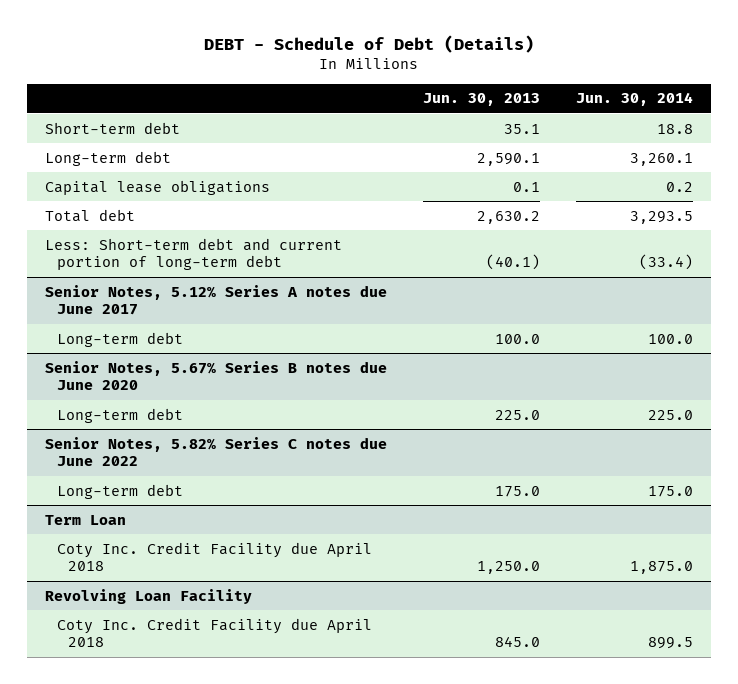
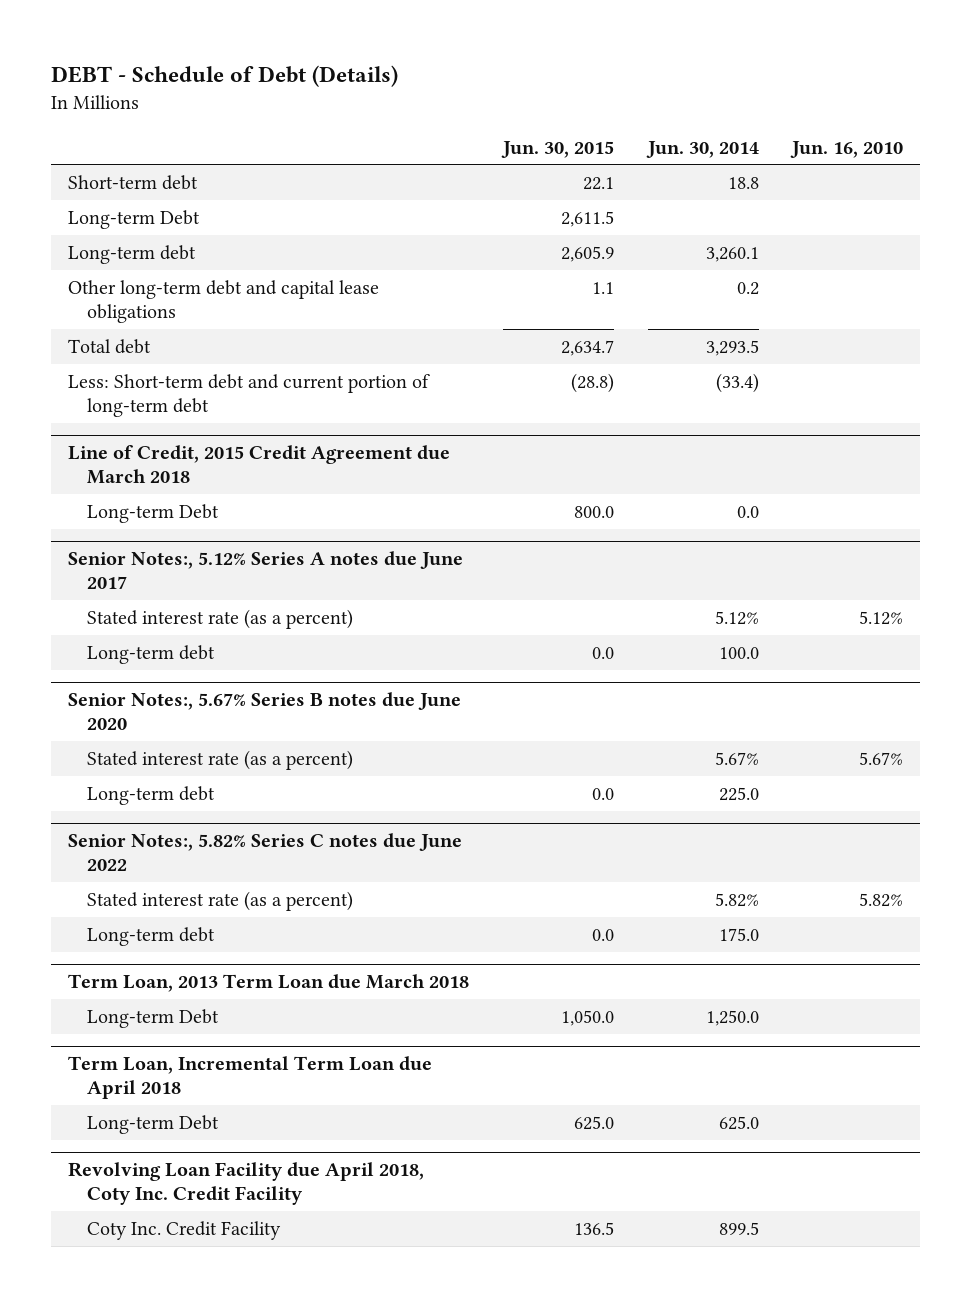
[422,93,540,107] Jun. 30, 2013 -> none
none -> [500,140,614,158] Jun. 30, 2015
none -> [790,140,904,158] Jun. 16, 2010
none -> [67,209,200,229] Long-term Debt
[45,179,271,195] Capital lease obligations -> [67,279,379,324] Other long-term debt and capital lease obligations
none -> [67,445,450,485] Line of Credit, 2015 Credit Agreement due March 2018
none -> [86,503,219,523] Long-term Debt
[45,284,388,316] Senior Notes, 5.12% Series A notes due June 2017 -> [67,551,463,590] Senior Notes:, 5.12% Series A notes due June 2017
none -> [86,608,353,629] Stated interest rate (as a percent)
[45,360,388,391] Senior Notes, 5.67% Series B notes due June 2020 -> [67,692,461,731] Senior Notes:, 5.67% Series B notes due June 2020
none -> [86,749,353,770] Stated interest rate (as a percent)
[45,436,388,467] Senior Notes, 5.82% Series C notes due June 2022 -> [67,833,462,872] Senior Notes:, 5.82% Series C notes due June 2022
none -> [86,890,353,911] Stated interest rate (as a percent)
[45,514,127,525] Term Loan -> none
[56,541,372,572] Coty Inc. Credit Facility due April 2018 -> none
[45,588,253,604] Revolving Loan Facility -> none
none -> [67,974,469,993] Term Loan, 2013 Term Loan due March 2018
none -> [86,1008,219,1028] Long-term Debt
none -> [67,1056,432,1100] Term Loan, Incremental Term Loan due April 2018
none -> [86,1114,219,1134] Long-term Debt
none -> [67,1162,424,1206] Revolving Loan Facility due April 2018, Coty Inc. Credit Facility
[56,617,372,648] Coty Inc. Credit Facility due April 2018 -> [86,1220,281,1240] Coty Inc. Credit Facility

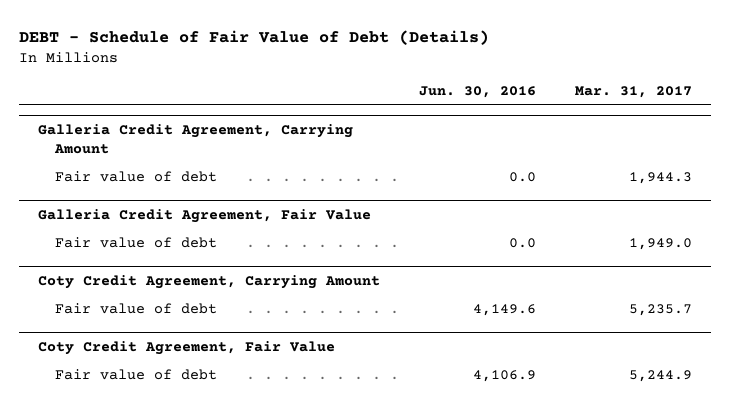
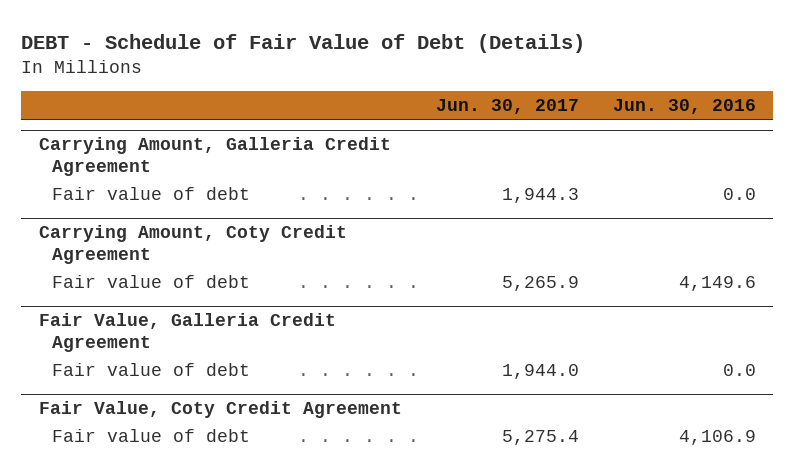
[574,86,692,99] Mar. 31, 2017 -> none
none -> [435,99,579,115] Jun. 30, 2017
[54,171,217,183] Fair value of debt -> none
[37,208,371,223] Galleria Credit Agreement, Fair Value -> none
[37,123,353,155] Galleria Credit Agreement, Carrying Amount -> [38,137,391,176] Carrying Amount, Galleria Credit Agreement
[37,274,380,289] Coty Credit Agreement, Carrying Amount -> [38,225,347,264] Carrying Amount, Coty Credit Agreement
none -> [38,313,336,352] Fair Value, Galleria Credit Agreement
none -> [51,362,250,376] Fair value of debt
[37,340,335,355] Coty Credit Agreement, Fair Value -> [38,401,402,419] Fair Value, Coty Credit Agreement

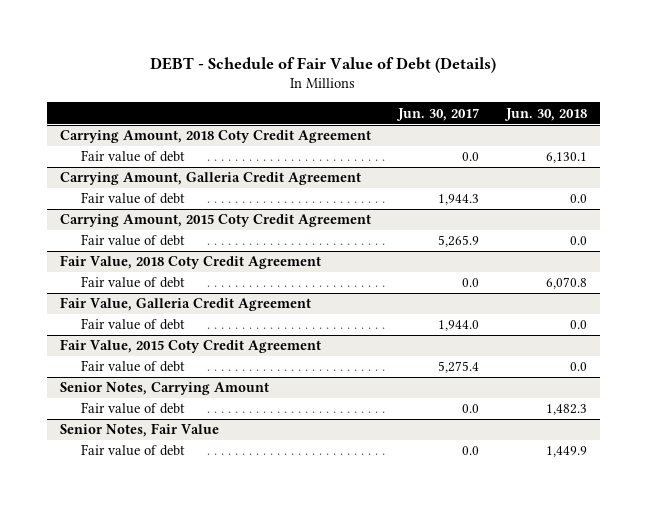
[613,99,757,115] Jun. 30, 2016 -> none
none -> [503,107,587,121] Jun. 30, 2018
none -> [60,130,372,144] Carrying Amount, 2018 Coty Credit Agreement
none -> [80,150,185,163] Fair value of debt
[38,225,347,264] Carrying Amount, Coty Credit Agreement -> [60,214,372,228] Carrying Amount, 2015 Coty Credit Agreement
none -> [60,255,322,270] Fair Value, 2018 Coty Credit Agreement
none -> [80,276,185,289] Fair value of debt
[38,401,402,419] Fair Value, Coty Credit Agreement -> [60,339,322,354] Fair Value, 2015 Coty Credit Agreement
none -> [60,382,270,396] Senior Notes, Carrying Amount
none -> [80,402,185,415] Fair value of debt
none -> [60,423,220,438] Senior Notes, Fair Value
none -> [80,444,185,457] Fair value of debt

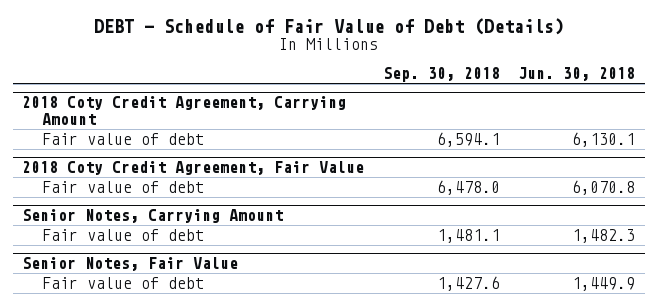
[395,107,479,121] Jun. 30, 2017 -> none
none -> [382,67,500,83] Sep. 30, 2018
[60,130,372,144] Carrying Amount, 2018 Coty Credit Agreement -> [22,96,347,125] 2018 Coty Credit Agreement, Carrying Amount
[60,172,362,186] Carrying Amount, Galleria Credit Agreement -> none
[80,192,185,205] Fair value of debt -> none
[60,214,372,228] Carrying Amount, 2015 Coty Credit Agreement -> none
[80,234,185,247] Fair value of debt -> none
[60,255,322,270] Fair Value, 2018 Coty Credit Agreement -> [22,161,365,176] 2018 Coty Credit Agreement, Fair Value
[60,297,312,312] Fair Value, Galleria Credit Agreement -> none
[80,318,185,331] Fair value of debt -> none
[60,339,322,354] Fair Value, 2015 Coty Credit Agreement -> none
[80,360,185,373] Fair value of debt -> none

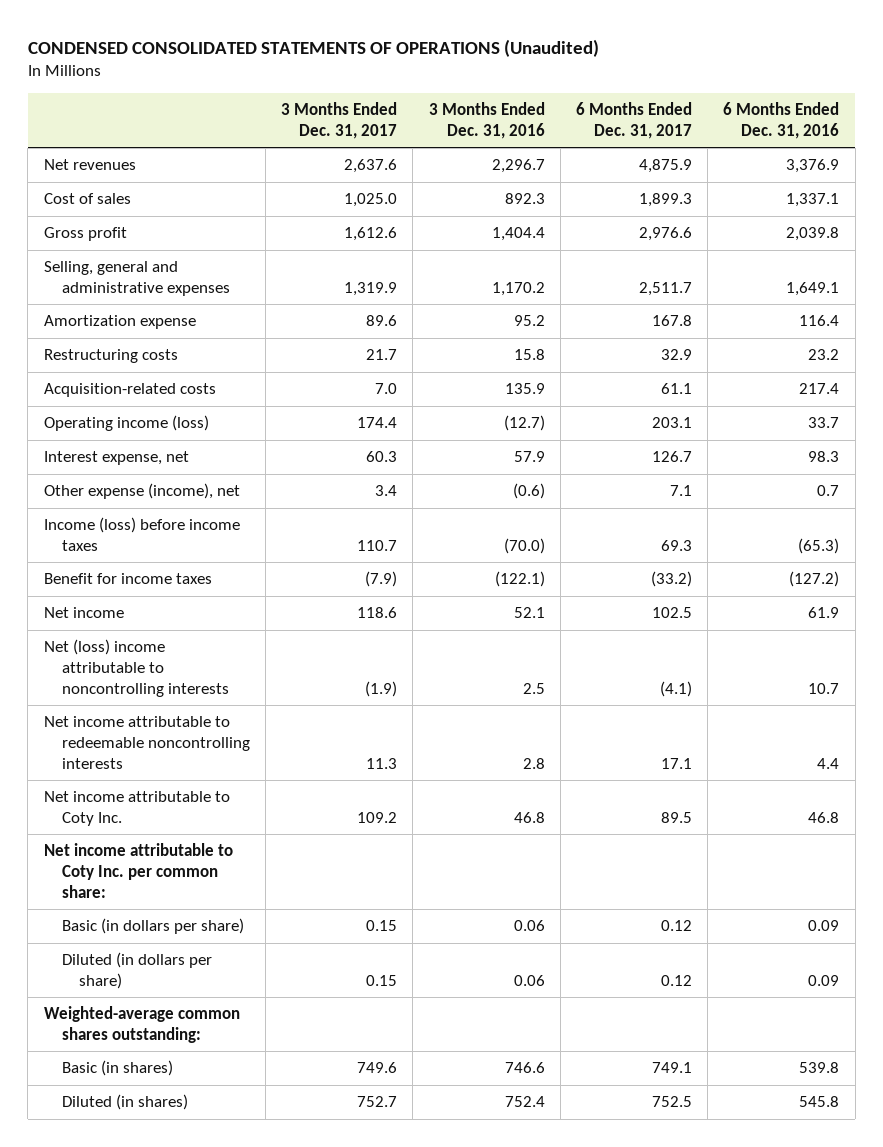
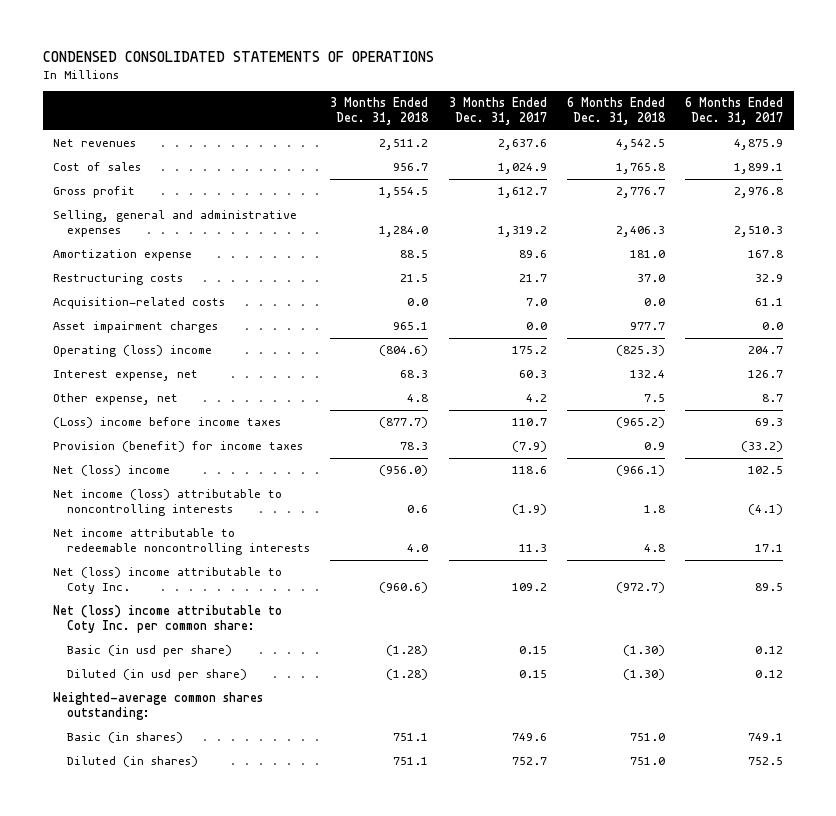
[27,38,599,57] CONDENSED CONSOLIDATED STATEMENTS OF OPERATIONS (Unaudited) -> [42,50,434,62] CONDENSED CONSOLIDATED STATEMENTS OF OPERATIONS
[428,102,545,139] 3 Months Ended Dec. 31, 2016 -> none
[723,102,840,139] 6 Months Ended Dec. 31, 2016 -> none
none -> [330,97,430,125] 3 Months Ended Dec. 31, 2018
none -> [566,97,666,125] 6 Months Ended Dec. 31, 2018
[344,193,398,208] 1,025.0 -> [497,163,547,175] 1,024.9
[639,193,693,208] 1,899.3 -> [734,163,784,175] 1,899.1
[344,227,398,242] 1,612.6 -> [497,187,547,199] 1,612.7
[639,227,693,242] 2,976.6 -> [734,187,784,199] 2,976.8
[344,281,398,296] 1,319.9 -> [497,225,547,237] 1,319.2
[639,281,693,296] 2,511.7 -> [734,225,784,237] 2,510.3
none -> [52,321,218,334] Asset impairment charges
[43,415,209,432] Operating income (loss) -> [52,345,212,358] Operating (loss) income
[357,417,398,429] 174.4 -> [511,346,547,355] 175.2
[652,417,693,429] 203.1 -> [748,346,784,355] 204.7
[43,483,240,500] Other expense (income), net -> [52,393,178,406] Other expense, net
[375,485,398,497] 3.4 -> [525,394,547,403] 4.2
[670,485,693,497] 7.1 -> [762,394,784,403] 8.7
[43,517,240,551] Income (loss) before income taxes -> [52,417,281,429] (Loss) income before income taxes
[43,573,212,585] Benefit for income taxes -> [52,441,303,453] Provision (benefit) for income taxes
[43,607,124,619] Net income -> [52,465,170,477] Net (loss) income
[43,639,229,697] Net (loss) income attributable to noncontrolling interests -> [52,489,282,516] Net income (loss) attributable to noncontrolling interests
[43,791,230,826] Net income attributable to Coty Inc. -> [52,567,282,594] Net (loss) income attributable to Coty Inc.
[43,843,233,898] Net income attributable to Coty Inc. per common share: -> [52,605,282,633] Net (loss) income attributable to Coty Inc. per common share:
[61,918,244,935] Basic (in dollars per share) -> [66,645,232,658] Basic (in usd per share)
[61,952,212,989] Diluted (in dollars per share) -> [66,669,247,682] Diluted (in usd per share)

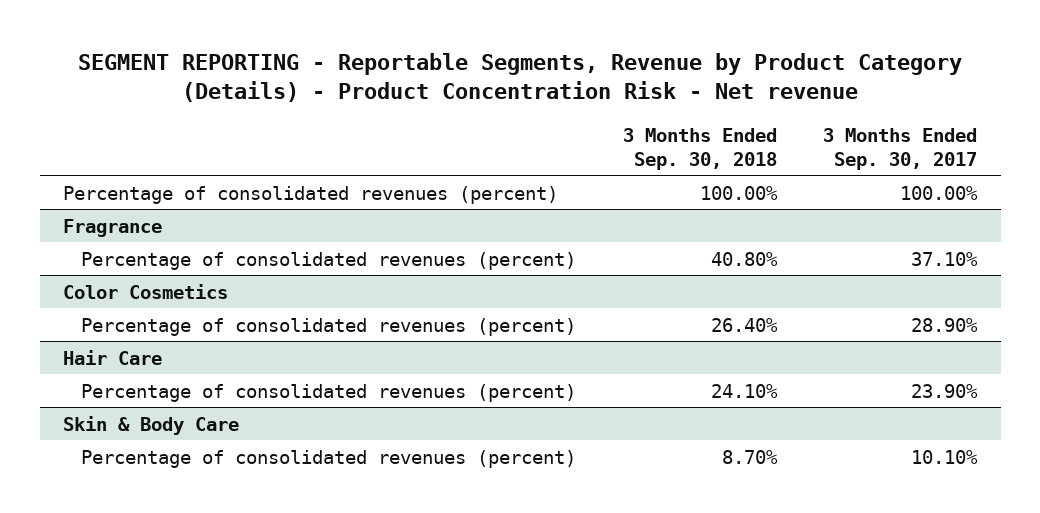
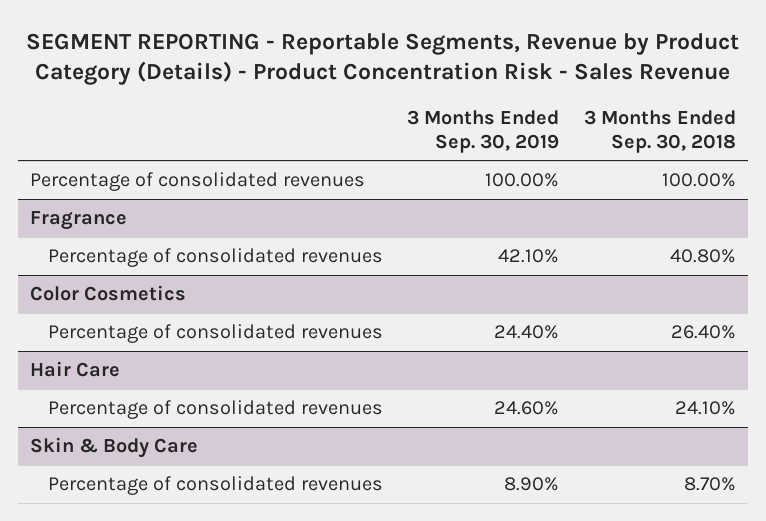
[78,52,963,103] SEGMENT REPORTING - Reportable Segments, Revenue by Product Category (Details) - Product Concentration Risk - Net revenue -> [26,32,740,86] SEGMENT REPORTING - Reportable Segments, Revenue by Product Category (Details) - Product Concentration Risk - Sales Revenue
[823,127,978,170] 3 Months Ended Sep. 30, 2017 -> none
none -> [407,110,560,153] 3 Months Ended Sep. 30, 2019
[63,185,559,204] Percentage of consolidated revenues (percent) -> [30,172,366,192] Percentage of consolidated revenues
[80,251,576,270] Percentage of consolidated revenues (percent) -> [47,248,383,268] Percentage of consolidated revenues
[80,317,576,336] Percentage of consolidated revenues (percent) -> [47,324,383,344] Percentage of consolidated revenues
[80,383,576,402] Percentage of consolidated revenues (percent) -> [47,400,383,420] Percentage of consolidated revenues
[80,449,576,468] Percentage of consolidated revenues (percent) -> [47,476,383,496] Percentage of consolidated revenues

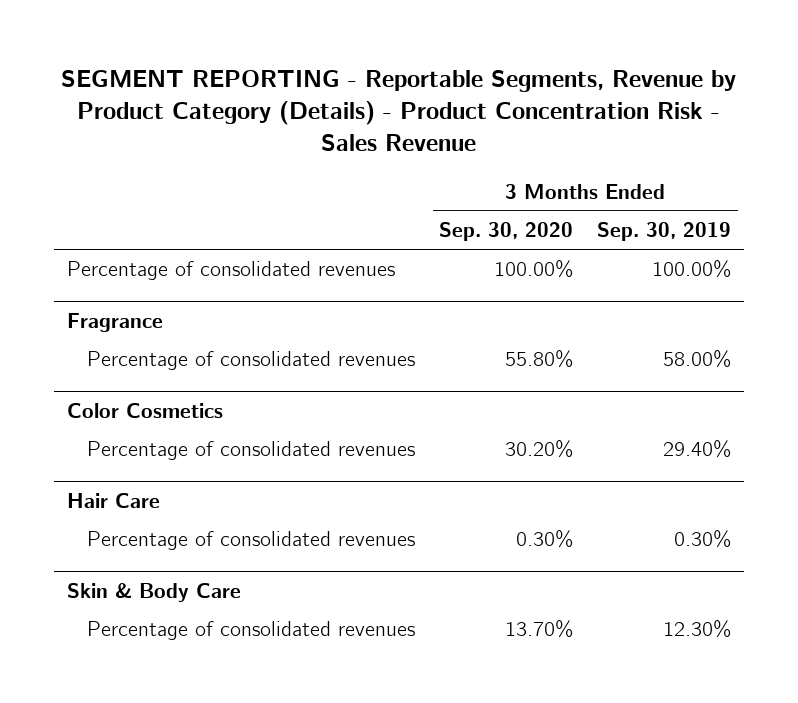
[584,110,737,153] 3 Months Ended Sep. 30, 2018 -> none
none -> [439,222,574,242] Sep. 30, 2020
[498,249,560,264] 42.10% -> [663,350,732,369] 58.00%
[494,325,560,340] 24.40% -> [663,440,732,459] 29.40%
[494,401,560,416] 24.60% -> [674,530,732,549] 0.30%
[504,477,560,492] 8.90% -> [663,620,732,639] 12.30%

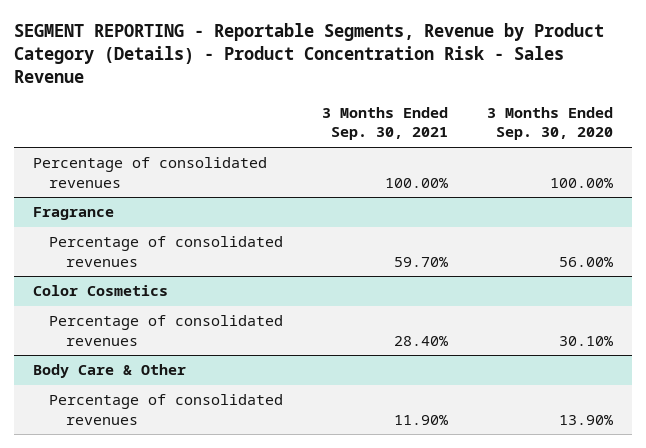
[597,222,732,242] Sep. 30, 2019 -> none
none -> [322,107,449,141] 3 Months Ended Sep. 30, 2021
[505,350,574,369] 55.80% -> [558,256,613,267] 56.00%
[66,583,241,603] Skin & Body Care -> none
[86,621,415,641] Percentage of consolidated revenues -> none
[505,440,574,459] 30.20% -> [558,335,613,346] 30.10%
[66,493,160,509] Hair Care -> [32,364,186,379] Body Care & Other
[516,530,574,549] 0.30% -> [558,414,613,425] 13.90%

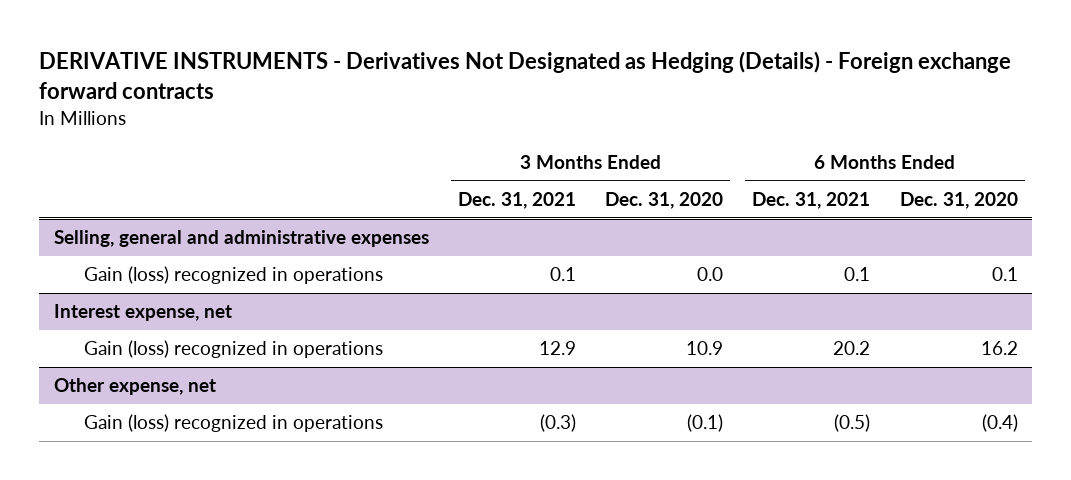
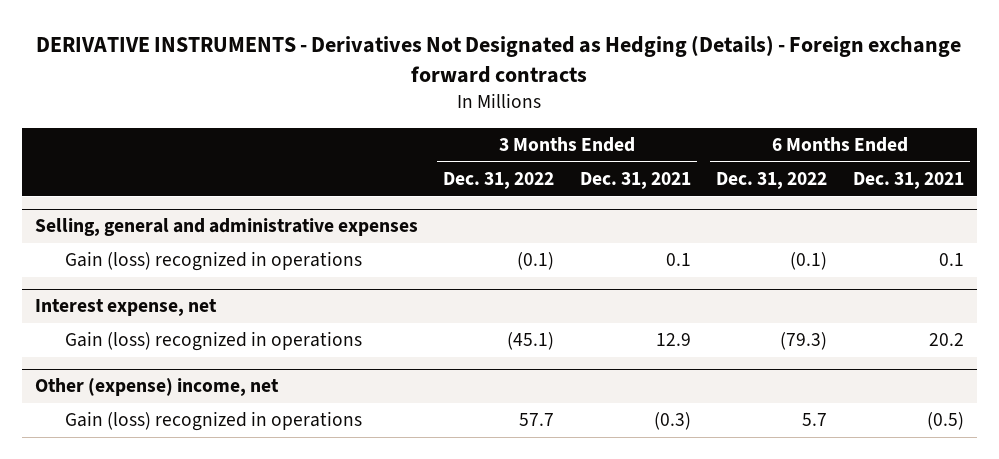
[605,192,724,210] Dec. 31, 2020 -> none
[899,192,1018,210] Dec. 31, 2020 -> none
none -> [443,172,555,190] Dec. 31, 2022
none -> [716,172,828,190] Dec. 31, 2022
[53,378,216,396] Other expense, net -> [34,378,279,397] Other (expense) income, net

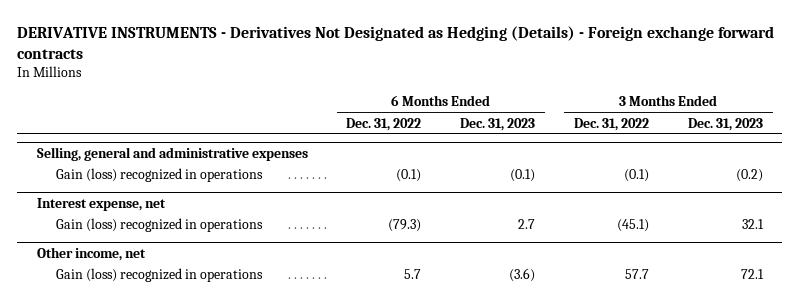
[579,172,691,190] Dec. 31, 2021 -> none
[852,172,964,190] Dec. 31, 2021 -> none
none -> [460,117,536,131] Dec. 31, 2023
none -> [687,117,763,131] Dec. 31, 2023
[34,378,279,397] Other (expense) income, net -> [36,247,146,262] Other income, net

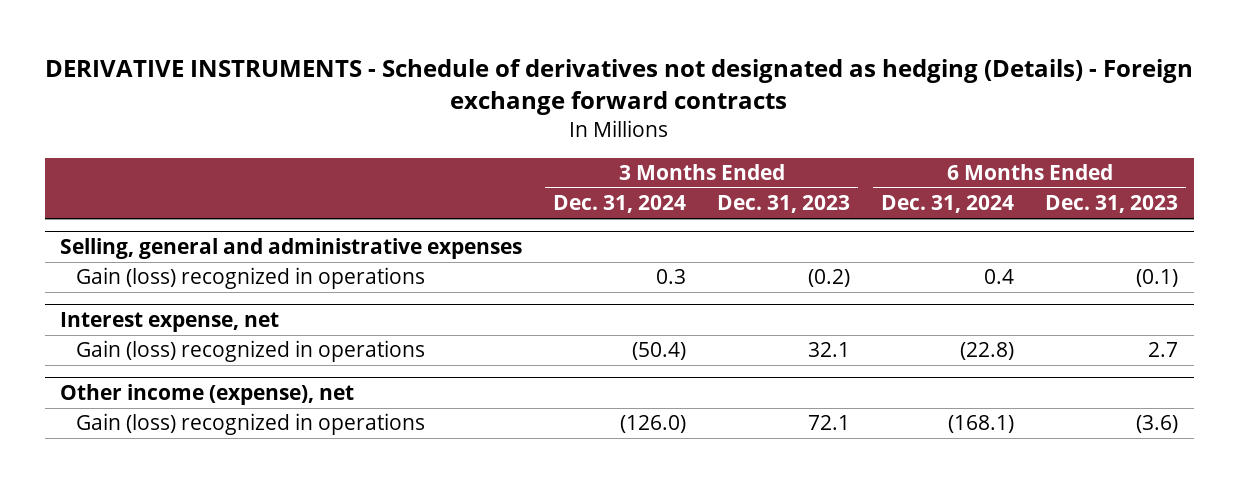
[17,26,775,60] DERIVATIVE INSTRUMENTS - Derivatives Not Designated as Hedging (Details) - Foreign exchange forward contracts -> [45,58,1194,116] DERIVATIVE INSTRUMENTS - Schedule of derivatives not designated as hedging (Details) - Foreign exchange forward contracts
[346,117,422,131] Dec. 31, 2022 -> none
[574,117,650,131] Dec. 31, 2022 -> none
none -> [553,195,687,214] Dec. 31, 2024
none -> [881,195,1015,214] Dec. 31, 2024
[36,247,146,262] Other income, net -> [60,383,355,405] Other income (expense), net

